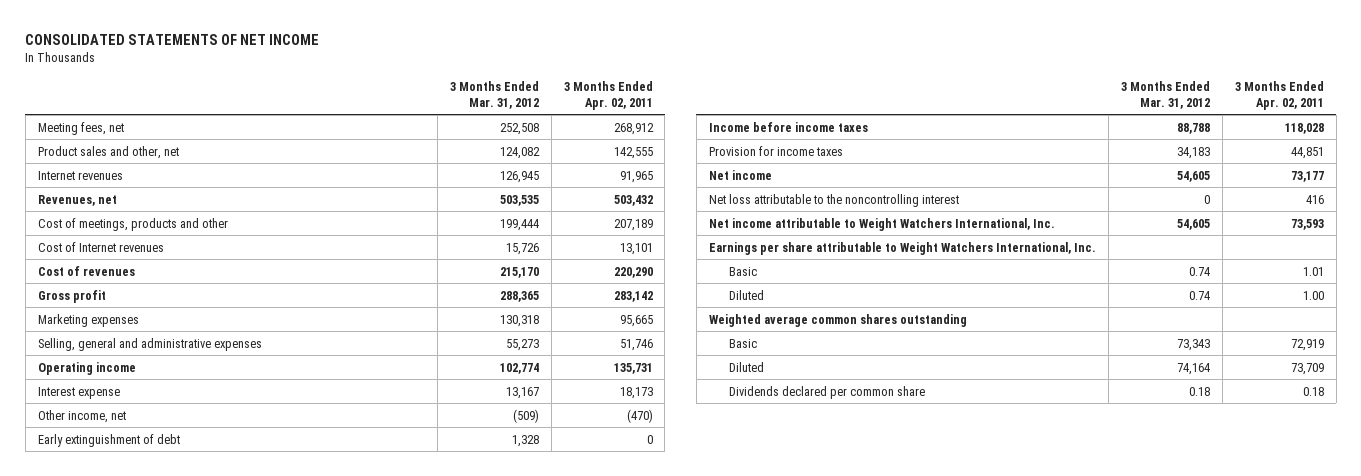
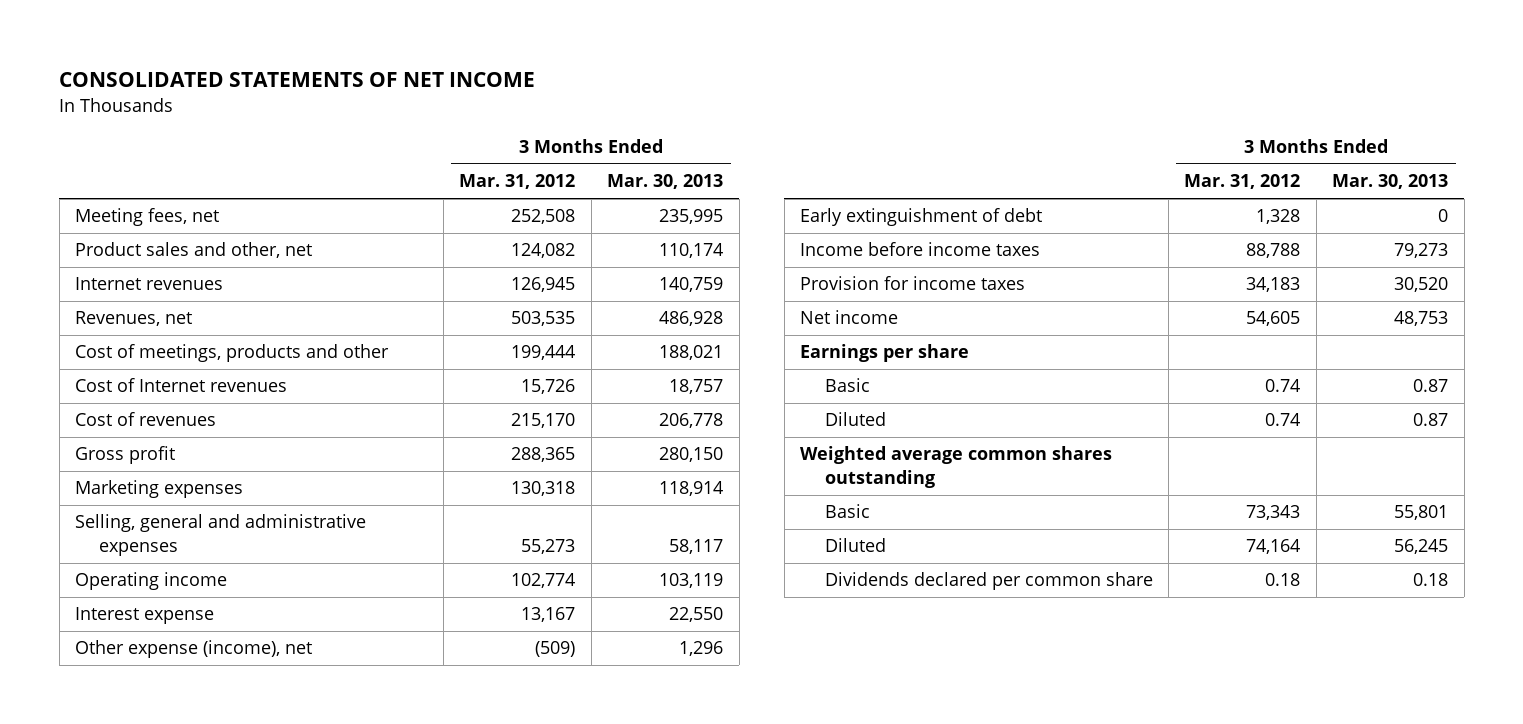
[563,81,653,110] 3 Months Ended Apr. 02, 2011 -> none
none -> [607,174,724,190] Mar. 30, 2013
[37,409,126,423] Other income, net -> [75,640,313,659] Other expense (income), net
[708,193,959,207] Net loss attributable to the noncontrolling interest -> none
[708,217,1055,231] Net income attributable to Weight Watchers International, Inc. -> none
[708,241,1096,255] Earnings per share attributable to Weight Watchers International, Inc. -> [800,344,970,363] Earnings per share

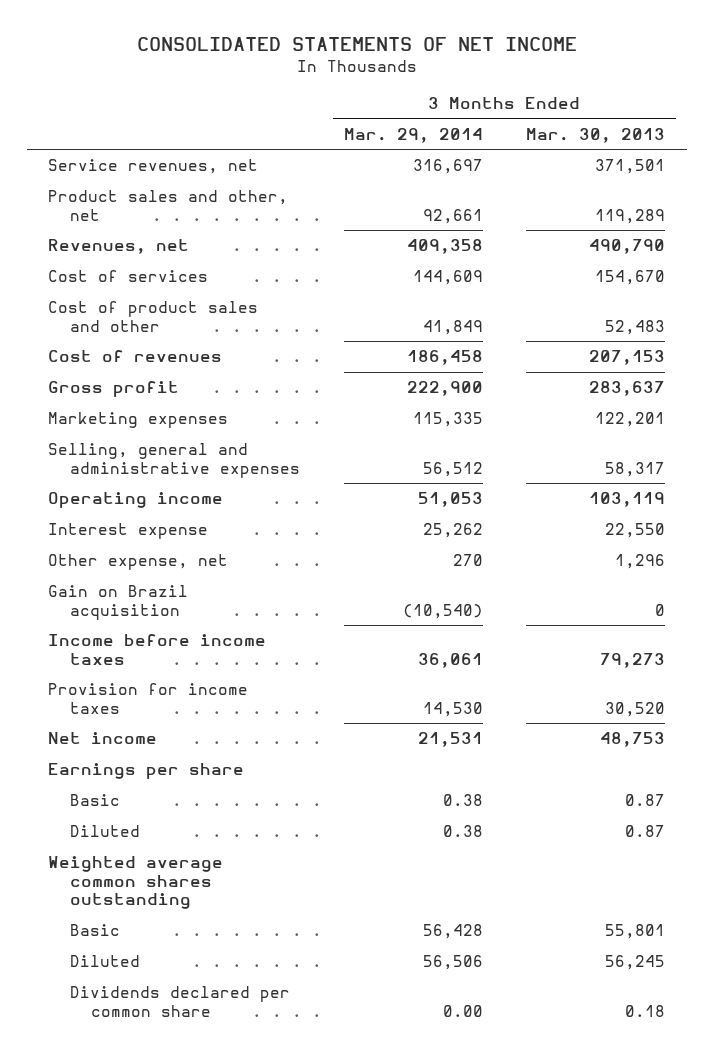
[459,174,576,190] Mar. 31, 2012 -> none
none -> [343,127,483,143] Mar. 29, 2014
[75,277,224,291] Internet revenues -> none
[75,378,288,393] Cost of Internet revenues -> none
[75,208,220,227] Meeting fees, net -> [48,159,259,175] Service revenues, net
[659,209,724,225] 235,995 -> [595,159,666,175] 371,501
[659,243,724,259] 110,174 -> [595,208,666,224] 119,289
[659,311,724,327] 486,928 -> [589,239,666,255] 490,790
none -> [48,270,209,283] Cost of services
[75,344,390,363] Cost of meetings, products and other -> [48,301,259,332] Cost of product sales and other
[659,345,724,361] 188,021 -> [605,319,666,335] 52,483
[659,413,724,429] 206,778 -> [589,350,666,366] 207,153
[659,447,724,463] 280,150 -> [589,381,666,397] 283,637
[659,481,724,497] 118,914 -> [595,412,666,428] 122,201
[669,538,724,554] 58,117 -> [605,461,666,477] 58,317
[800,208,1043,227] Early extinguishment of debt -> none
[75,640,313,659] Other expense (income), net -> [48,554,229,571] Other expense, net
none -> [48,585,189,620] Gain on Brazil acquisition

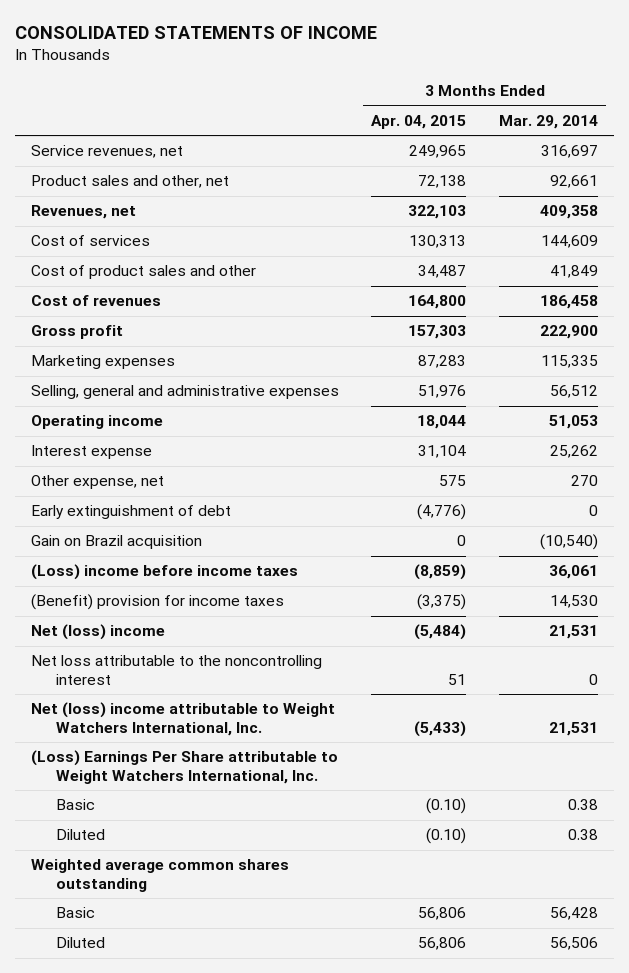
[136,36,577,51] CONSOLIDATED STATEMENTS OF NET INCOME -> [14,25,377,39] CONSOLIDATED STATEMENTS OF INCOME
[526,127,666,143] Mar. 30, 2013 -> none
none -> [371,114,467,129] Apr. 04, 2015
none -> [30,505,231,520] Early extinguishment of debt
[48,634,267,665] Income before income taxes -> [30,564,298,581] (Loss) income before income taxes
[48,683,249,714] Provision for income taxes -> [30,594,284,611] (Benefit) provision for income taxes
[48,732,158,745] Net income -> [30,624,165,641] Net (loss) income
none -> [30,655,322,685] Net loss attributable to the noncontrolling interest
none -> [30,702,335,736] Net (loss) income attributable to Weight Watchers International, Inc.
[48,763,245,780] Earnings per share -> [30,750,338,784] (Loss) Earnings Per Share attributable to Weight Watchers International, Inc.
[69,986,290,1017] Dividends declared per common share -> none

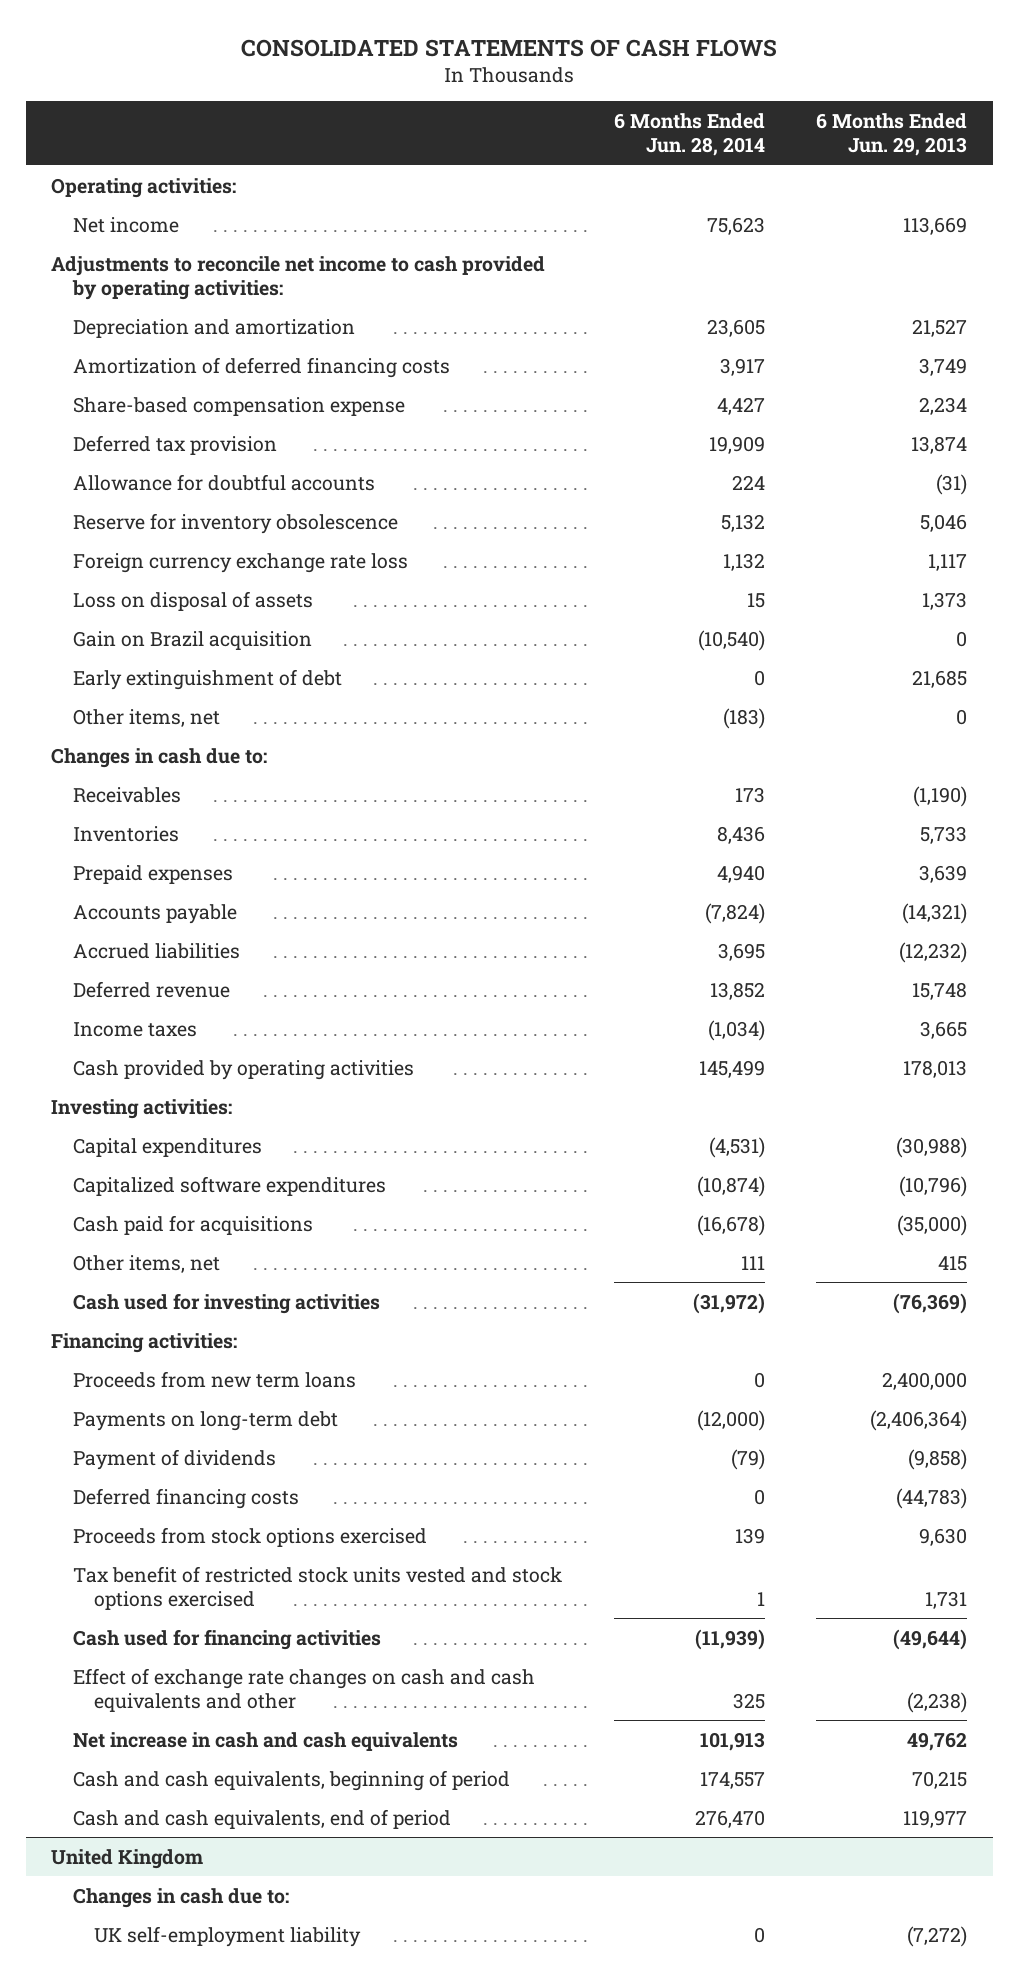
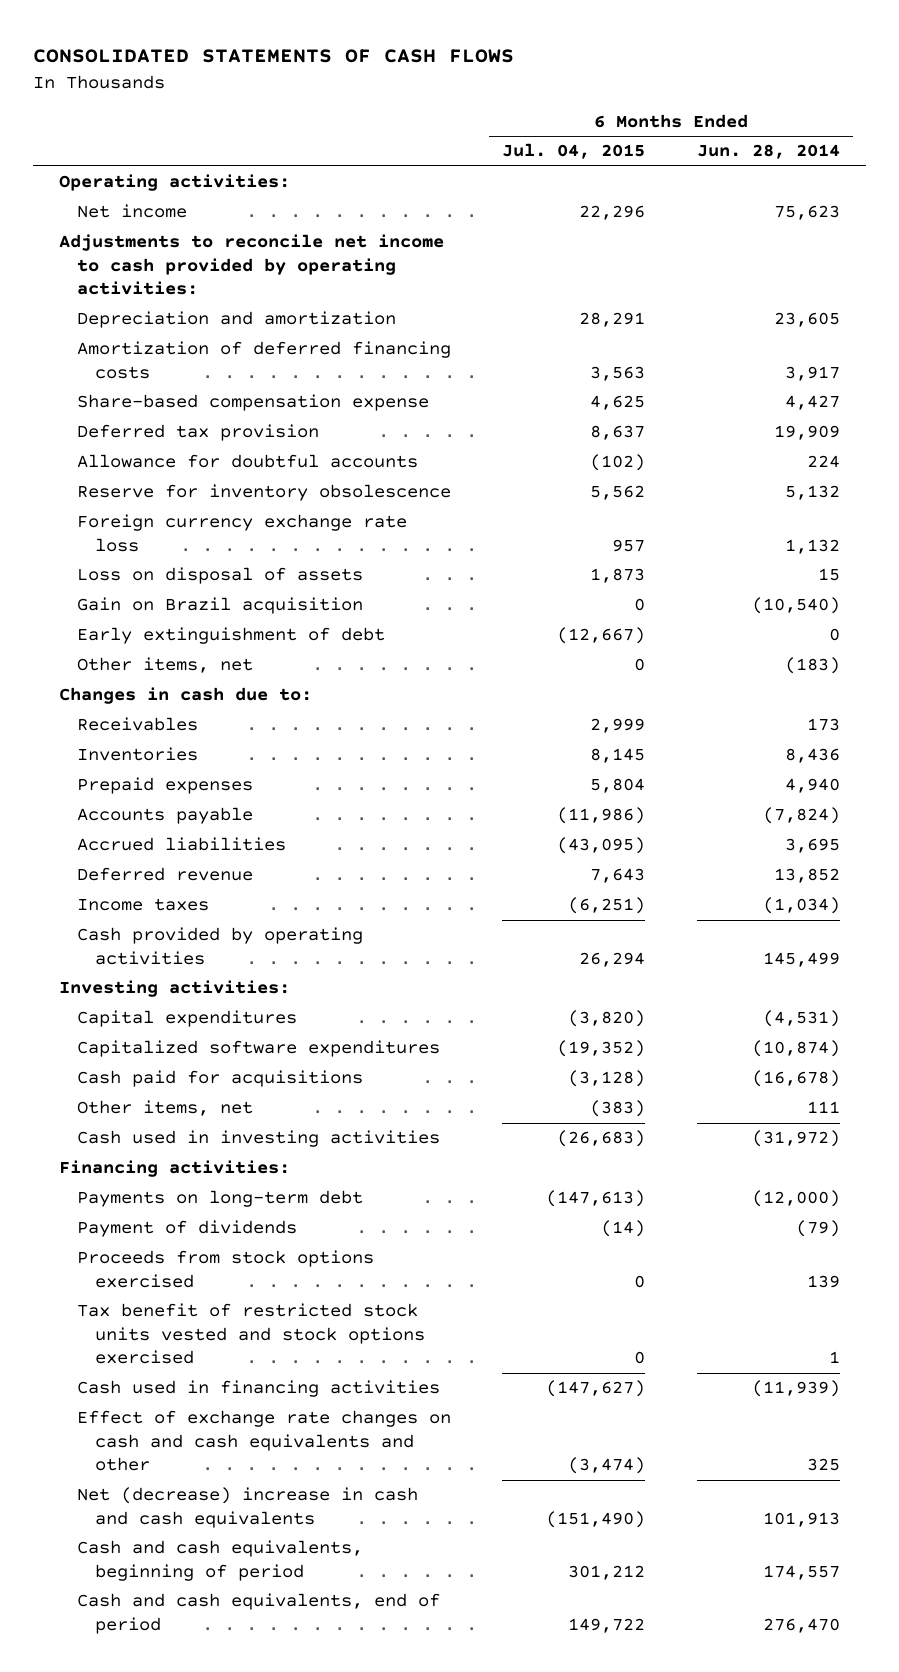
[816,112,968,157] 6 Months Ended Jun. 29, 2013 -> none
none -> [502,143,646,160] Jul. 04, 2015
[72,1292,380,1314] Cash used for investing activities -> [76,1130,440,1148] Cash used in investing activities
[72,1370,356,1388] Proceeds from new term loans -> none
[72,1487,299,1509] Deferred financing costs -> none
[72,1628,381,1650] Cash used for financing activities -> [76,1380,440,1398] Cash used in financing activities
[72,1731,458,1751] Net increase in cash and cash equivalents -> [76,1487,418,1528] Net (decrease) increase in cash and cash equivalents
[51,1848,204,1869] United Kingdom -> none
[72,1887,289,1908] Changes in cash due to: -> none
[94,1925,362,1947] UK self-employment liability -> none

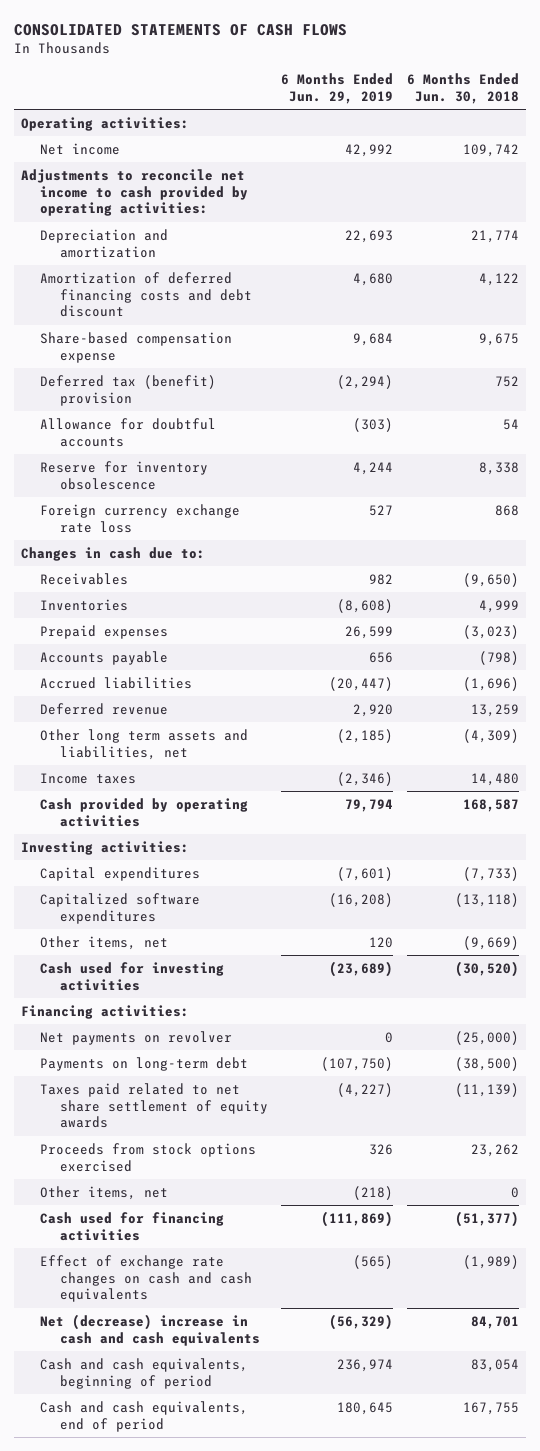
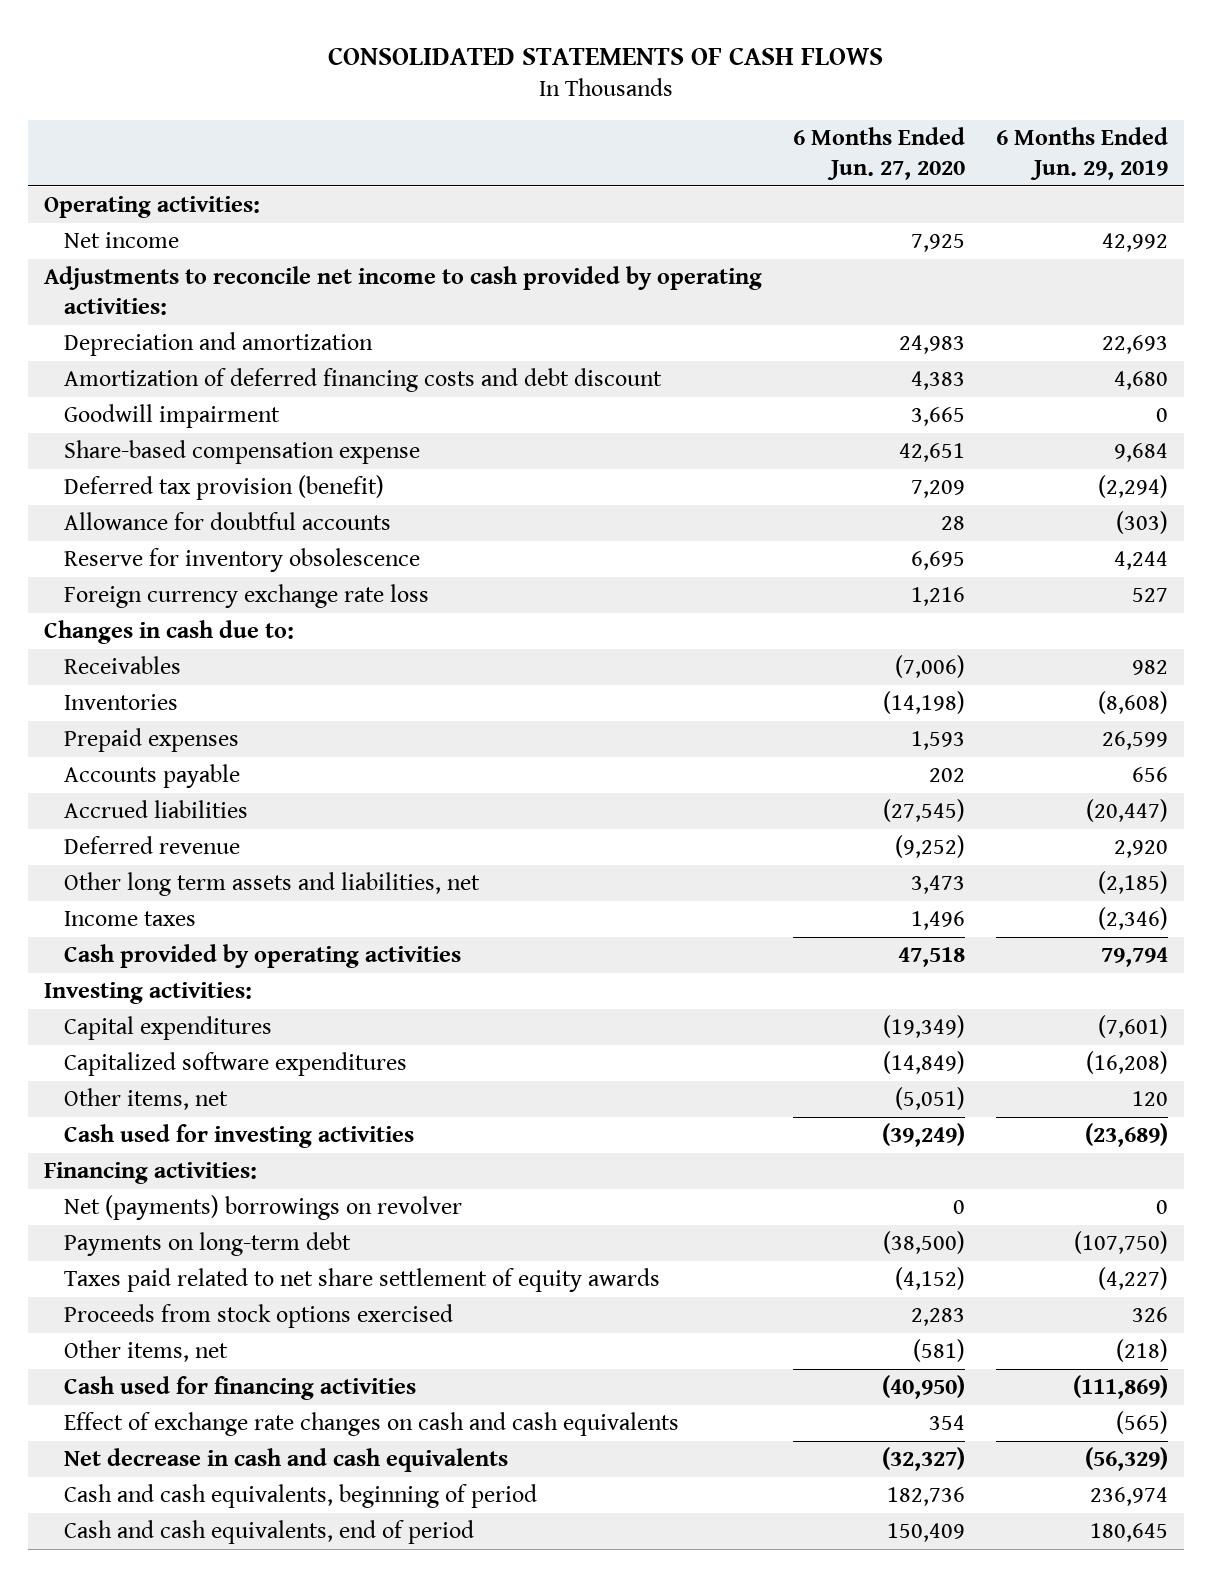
[407,73,520,104] 6 Months Ended Jun. 30, 2018 -> none
none -> [793,127,966,180] 6 Months Ended Jun. 27, 2020
none -> [64,404,281,429] Goodwill impairment
[40,374,217,406] Deferred tax (benefit) provision -> [64,475,385,501] Deferred tax provision (benefit)
[40,1030,233,1045] Net payments on revolver -> [64,1195,463,1221] Net (payments) borrowings on revolver
[40,1313,260,1346] Net (decrease) increase in cash and cash equivalents -> [64,1448,509,1473] Net decrease in cash and cash equivalents

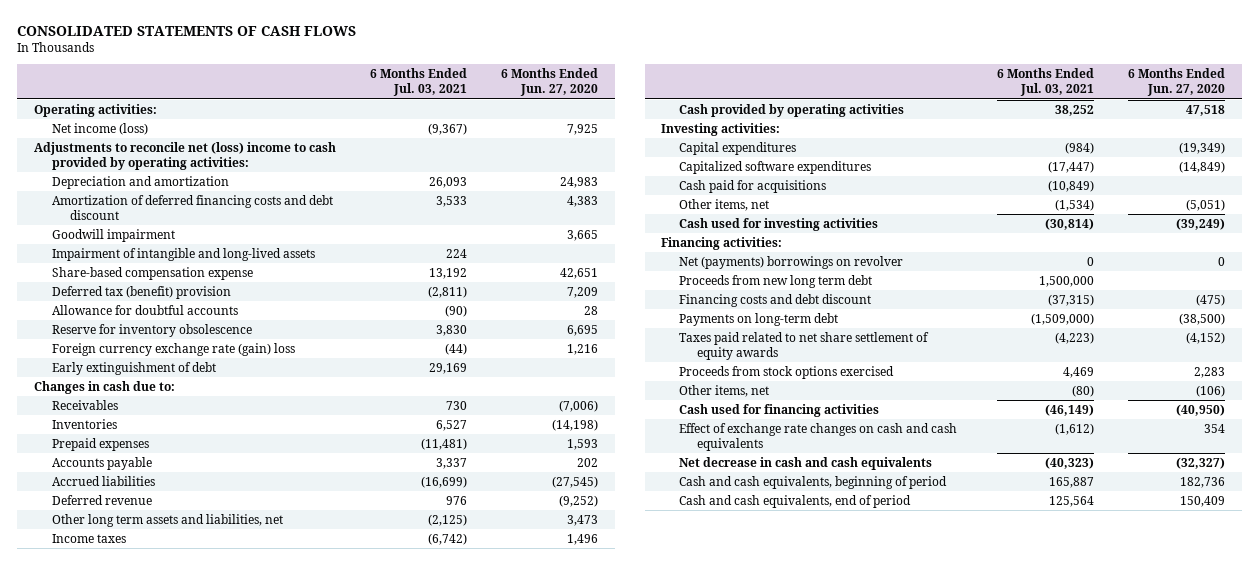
[996,127,1169,180] 6 Months Ended Jun. 29, 2019 -> none
none -> [369,68,467,97] 6 Months Ended Jul. 03, 2021
[64,232,180,249] Net income -> [51,122,148,135] Net income (loss)
[43,266,762,316] Adjustments to reconcile net income to cash provided by operating activities: -> [34,141,337,171] Adjustments to reconcile net (loss) income to cash provided by operating activities:
none -> [51,247,315,261] Impairment of intangible and long-lived assets
[64,475,385,501] Deferred tax provision (benefit) -> [51,285,231,299] Deferred tax (benefit) provision
[64,584,430,609] Foreign currency exchange rate loss -> [51,342,295,356] Foreign currency exchange rate (gain) loss
none -> [51,361,216,375] Early extinguishment of debt
none -> [679,179,827,193] Cash paid for acquisitions
none -> [679,274,873,288] Proceeds from new long term debt
none -> [679,293,872,307] Financing costs and debt discount
[913,1339,966,1363] (581) -> [1195,384,1225,397] (106)

